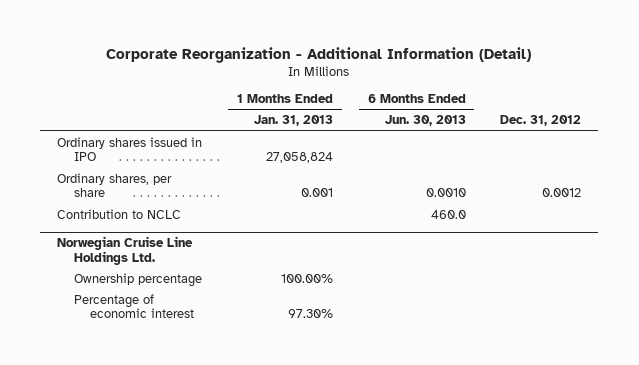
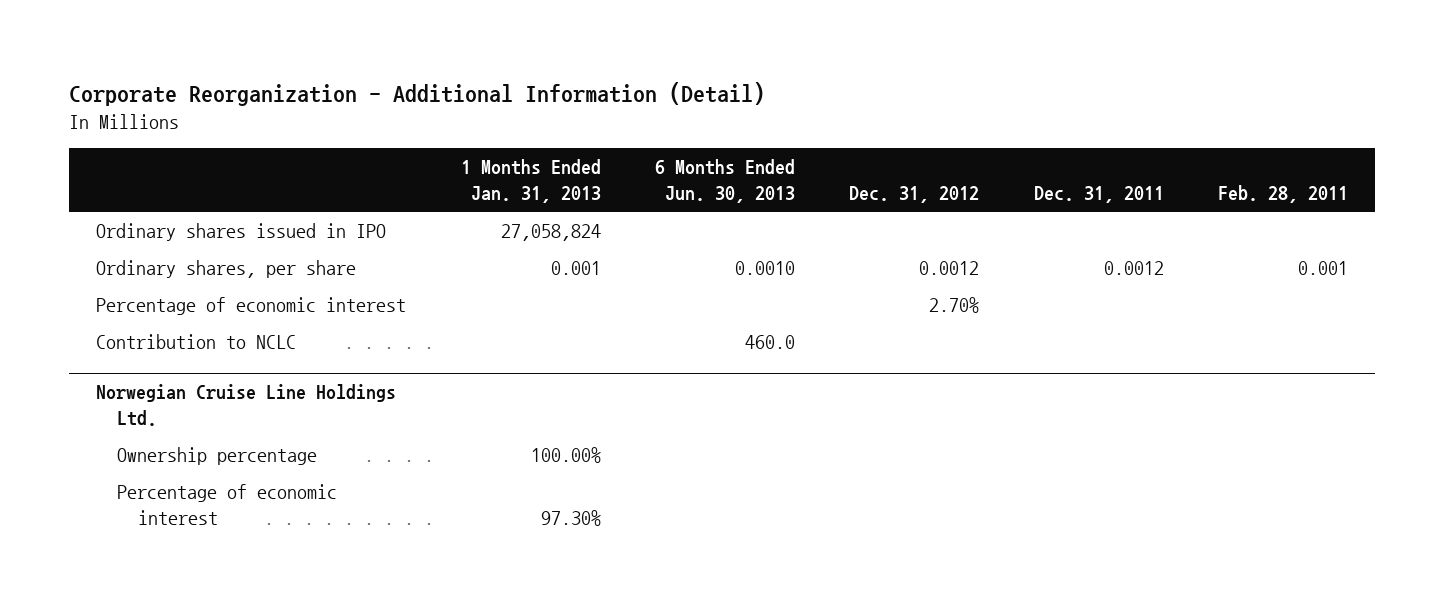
none -> [1033,186,1164,204] Dec. 31, 2011
none -> [1217,185,1348,204] Feb. 28, 2011
none -> [96,296,407,315] Percentage of economic interest

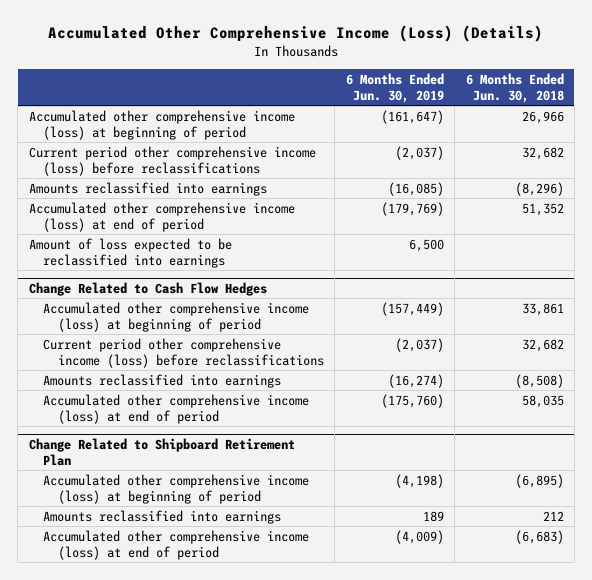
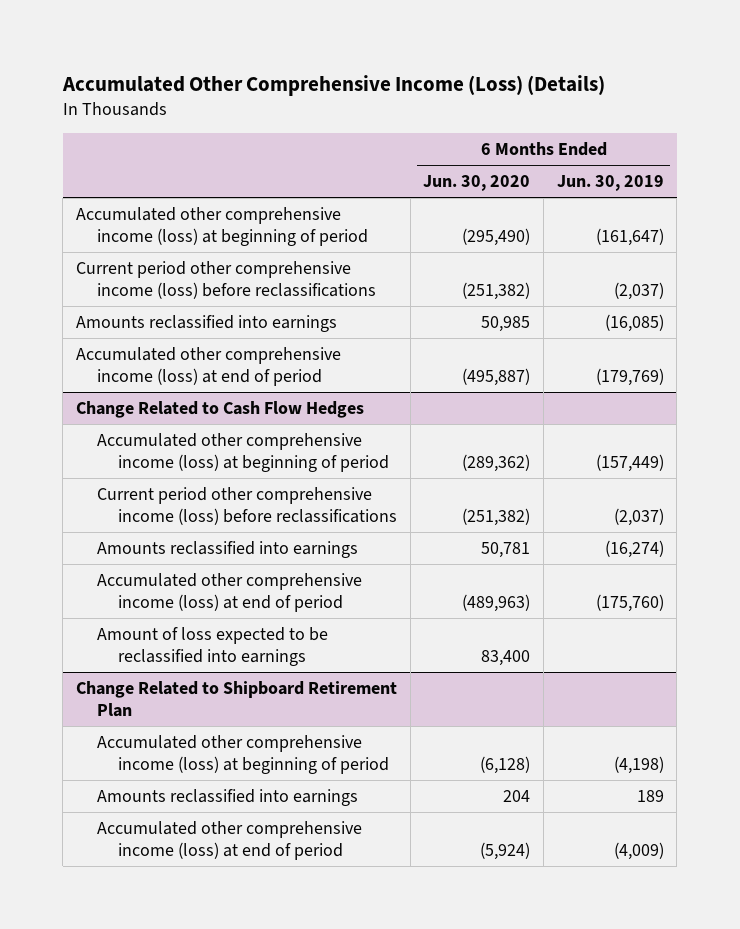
[465,72,564,103] 6 Months Ended Jun. 30, 2018 -> none
none -> [423,175,531,192] Jun. 30, 2020
[28,237,232,268] Amount of loss expected to be reclassified into earnings -> none
none -> [96,626,328,666] Amount of loss expected to be reclassified into earnings

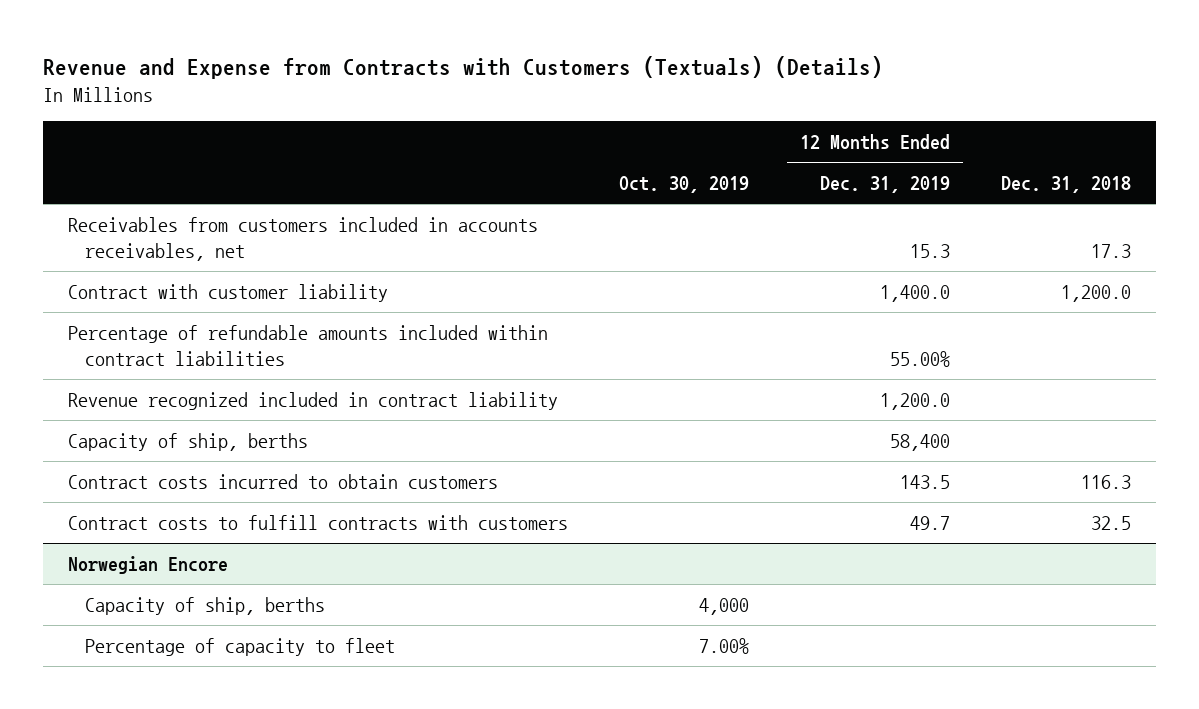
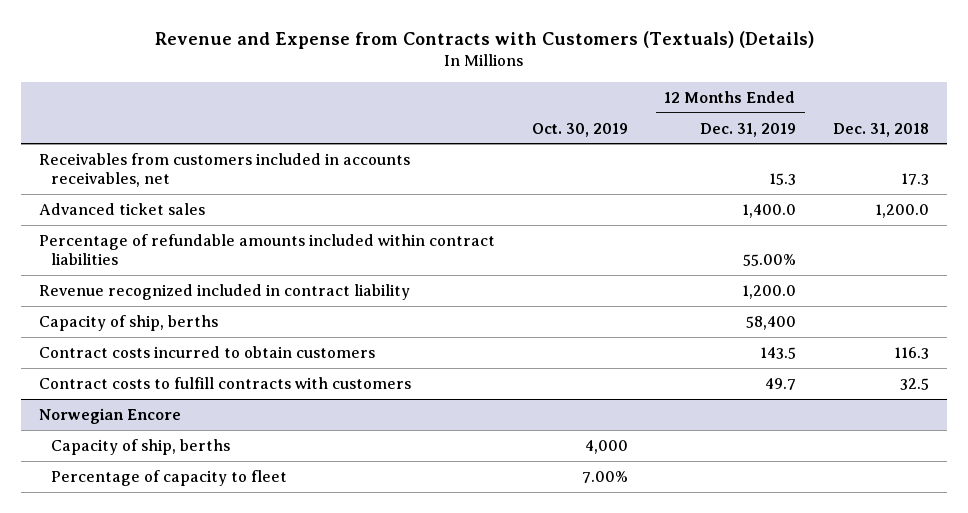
[68,283,389,302] Contract with customer liability -> [39,202,206,215] Advanced ticket sales

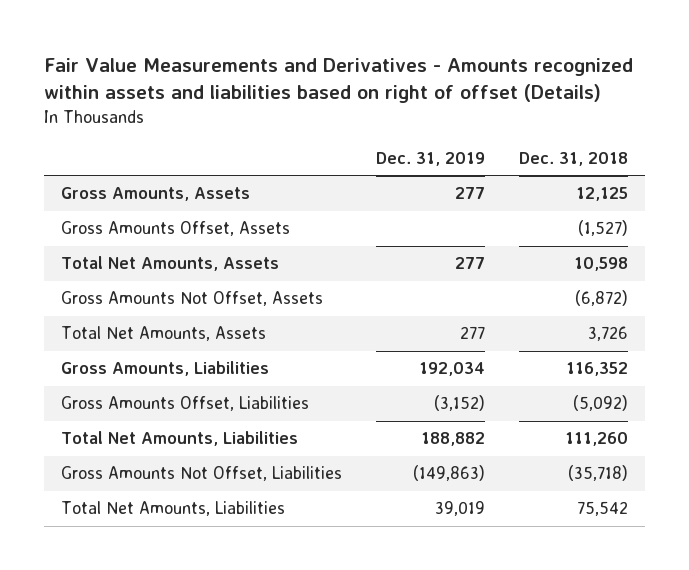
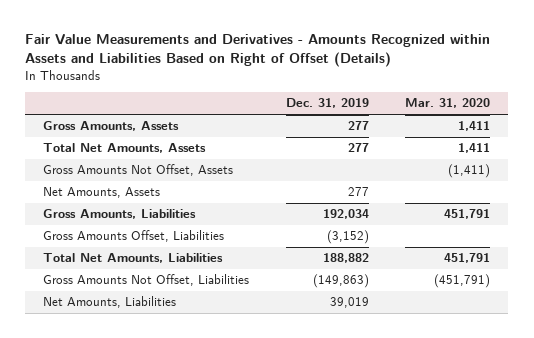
[44,57,634,104] Fair Value Measurements and Derivatives - Amounts recognized within assets and liabilities based on right of offset (Details) -> [25,34,491,68] Fair Value Measurements and Derivatives - Amounts Recognized within Assets and Liabilities Based on Right of Offset (Details)
[518,152,628,167] Dec. 31, 2018 -> none
none -> [405,98,491,109] Mar. 31, 2020
[61,221,291,237] Gross Amounts Offset, Assets -> none
[61,326,267,342] Total Net Amounts, Assets -> [43,187,161,199] Net Amounts, Assets
[61,501,286,517] Total Net Amounts, Liabilities -> [43,296,177,309] Net Amounts, Liabilities

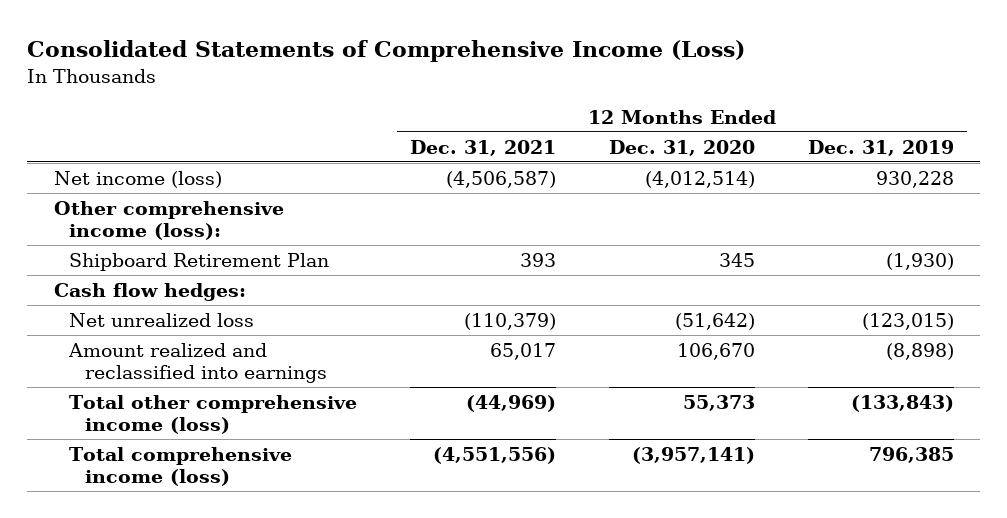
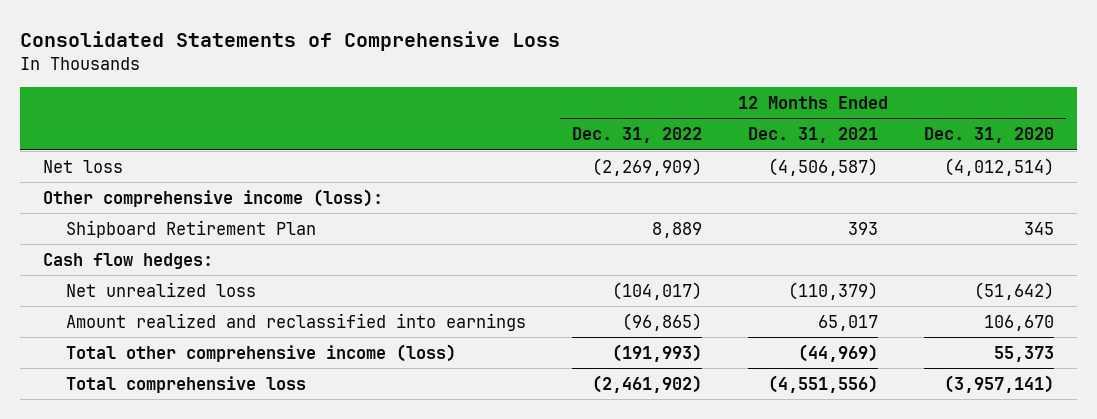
[27,40,746,63] Consolidated Statements of Comprehensive Income (Loss) -> [20,30,561,51] Consolidated Statements of Comprehensive Loss
[807,139,954,156] Dec. 31, 2019 -> none
none -> [571,127,702,144] Dec. 31, 2022
[53,170,222,188] Net income (loss) -> [43,159,124,173] Net loss
[69,446,293,487] Total comprehensive income (loss) -> [65,375,306,393] Total comprehensive loss

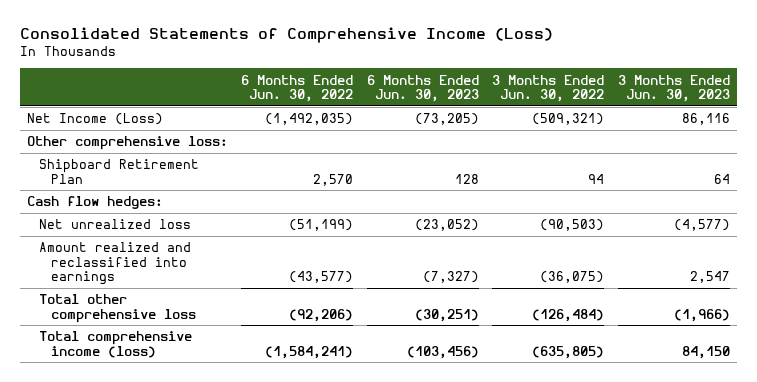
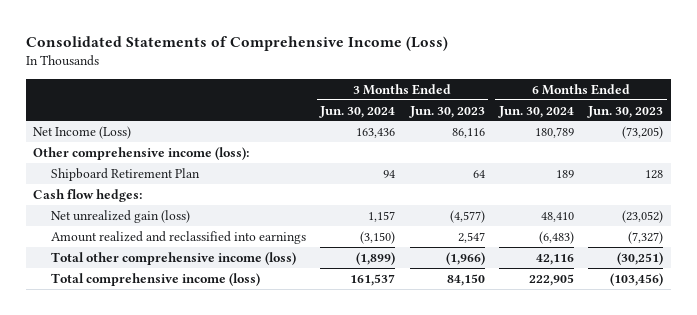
[241,74,354,103] 6 Months Ended Jun. 30, 2022 -> none
[492,74,605,103] 3 Months Ended Jun. 30, 2022 -> none
none -> [319,105,396,118] Jun. 30, 2024
none -> [498,105,575,118] Jun. 30, 2024
[26,136,228,151] Other comprehensive loss: -> [33,146,250,160] Other comprehensive income (loss):
[39,219,192,230] Net unrealized loss -> [50,209,190,223] Net unrealized gain (loss)
[39,294,197,323] Total other comprehensive loss -> [50,251,296,265] Total other comprehensive income (loss)

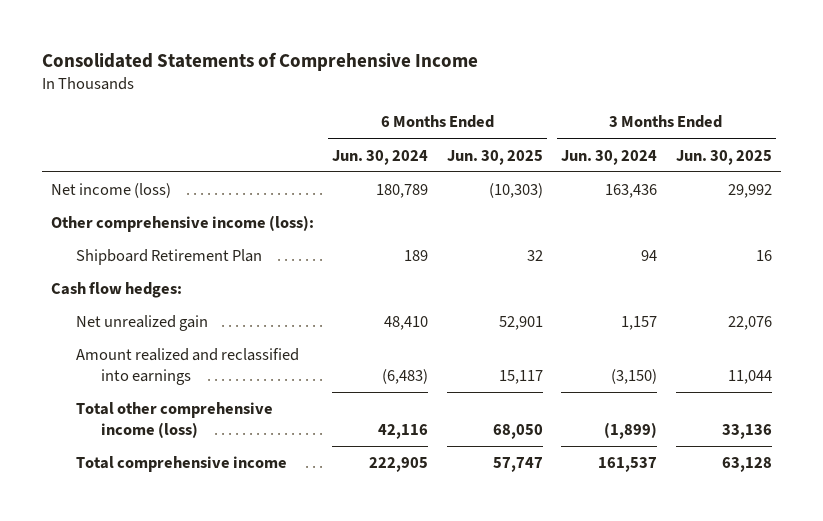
[25,36,448,52] Consolidated Statements of Comprehensive Income (Loss) -> [41,52,478,72] Consolidated Statements of Comprehensive Income
[408,105,485,118] Jun. 30, 2023 -> none
[587,105,664,118] Jun. 30, 2023 -> none
none -> [446,149,543,165] Jun. 30, 2025
none -> [675,149,772,165] Jun. 30, 2025
[33,125,132,139] Net Income (Loss) -> [50,182,171,198] Net income (loss)
[50,209,190,223] Net unrealized gain (loss) -> [75,314,208,331] Net unrealized gain
[50,272,260,286] Total comprehensive income (loss) -> [75,455,287,472] Total comprehensive income

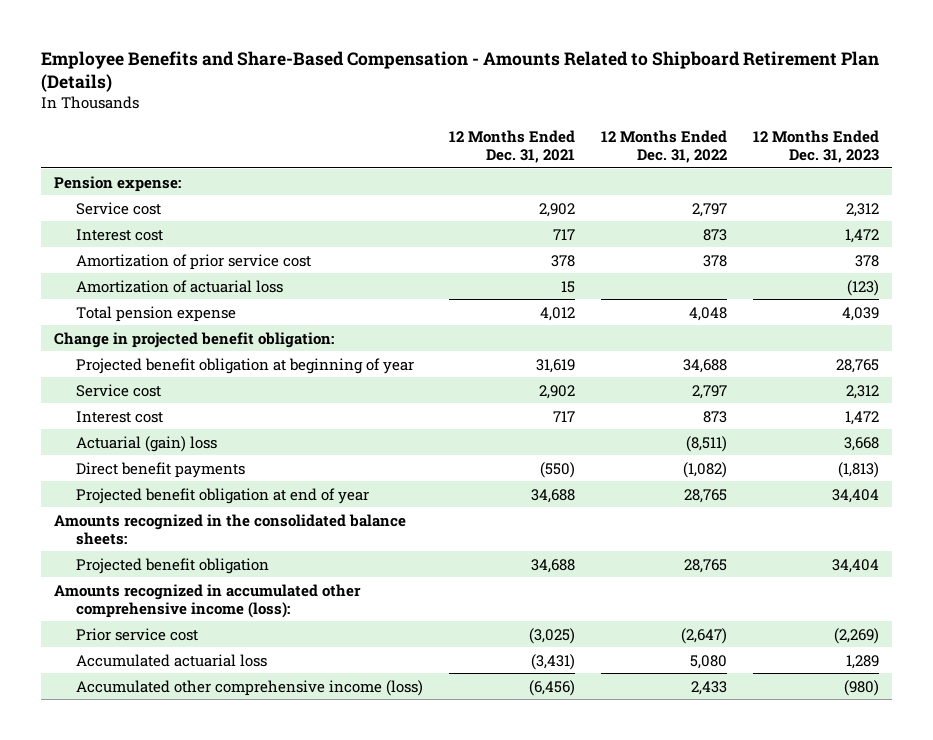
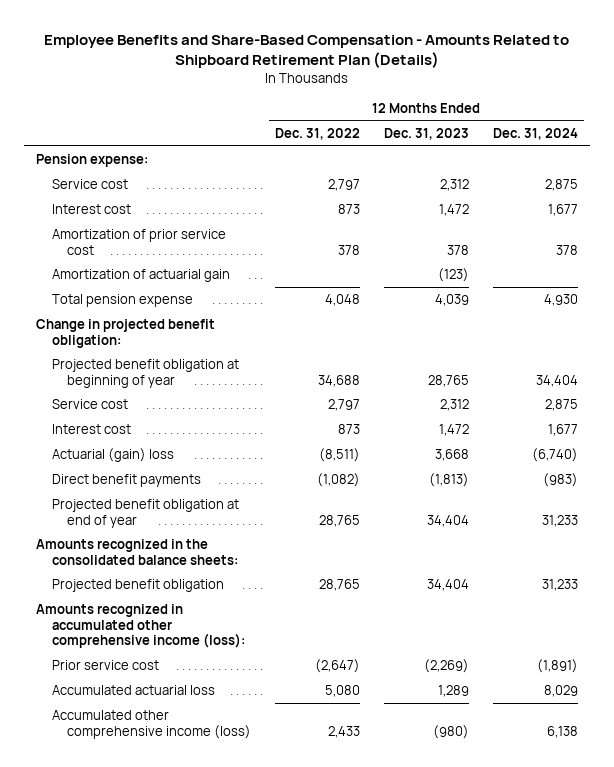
[448,129,575,163] 12 Months Ended Dec. 31, 2021 -> none
none -> [493,128,579,141] Dec. 31, 2024
[75,279,283,293] Amortization of actuarial loss -> [51,269,230,283] Amortization of actuarial gain

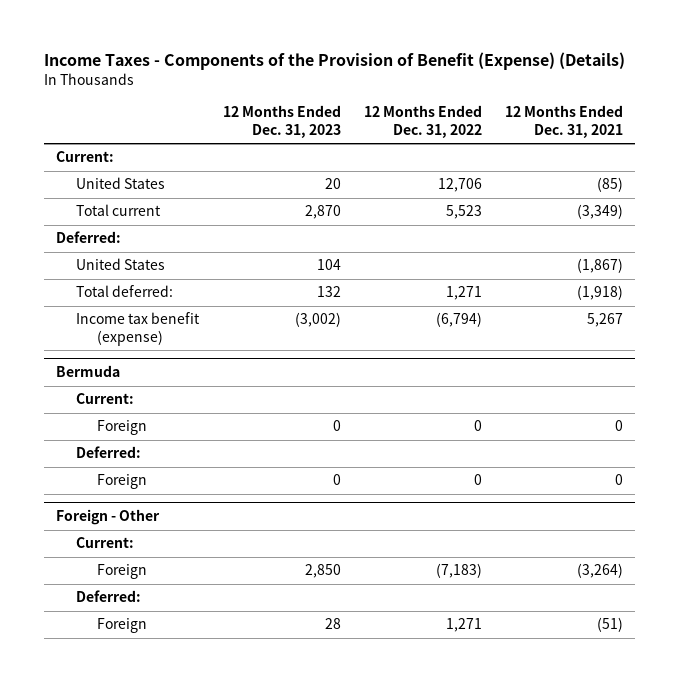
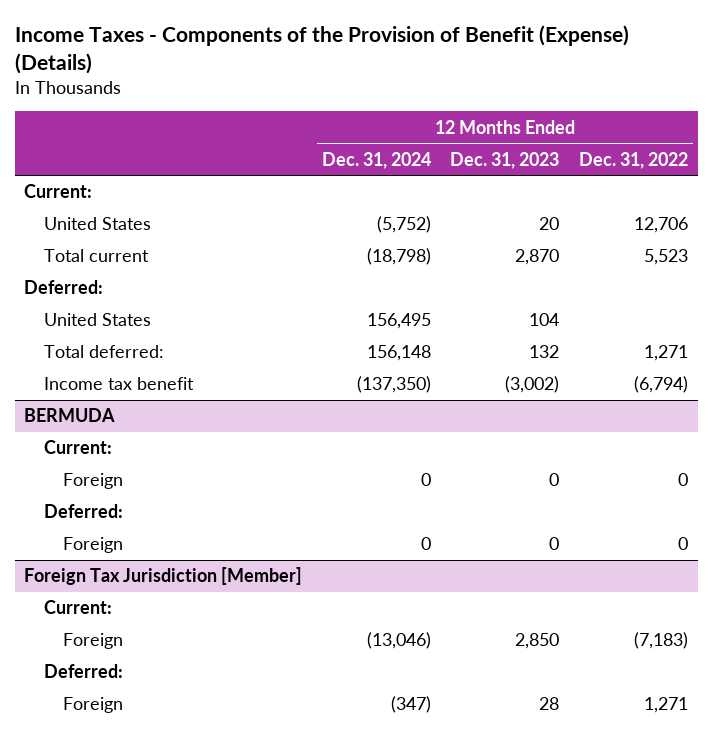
[505,105,624,138] 12 Months Ended Dec. 31, 2021 -> none
none -> [321,151,431,169] Dec. 31, 2024
[76,312,201,347] Income tax benefit (expense) -> [43,377,194,391] Income tax benefit
[55,365,120,378] Bermuda -> [24,408,116,423] BERMUDA
[55,509,160,526] Foreign - Other -> [24,567,303,586] Foreign Tax Jurisdiction [Member]

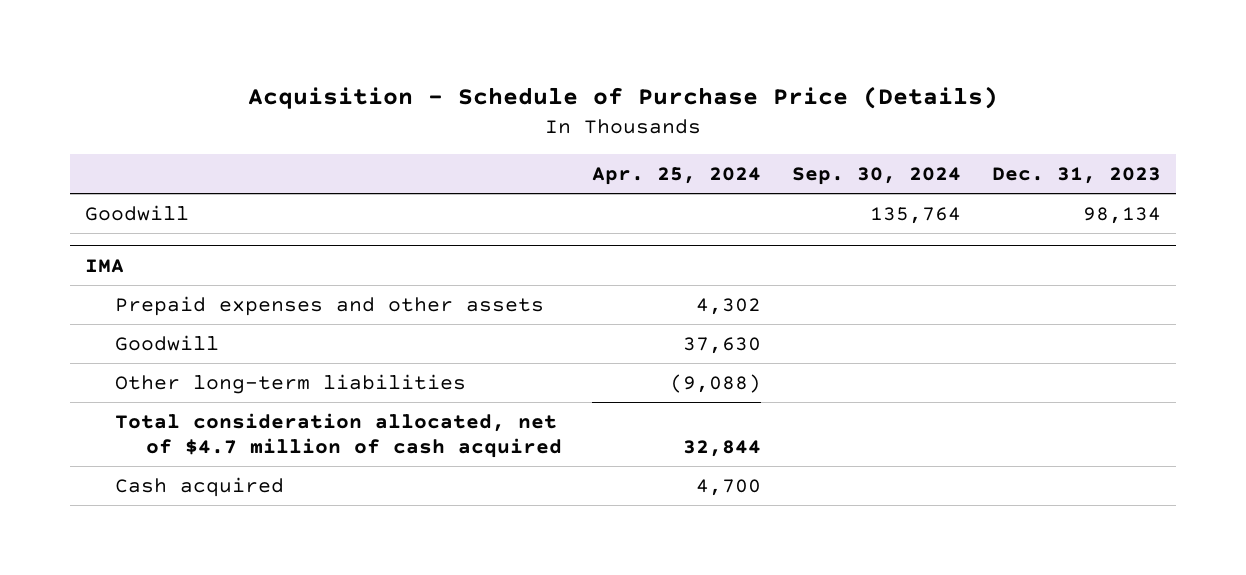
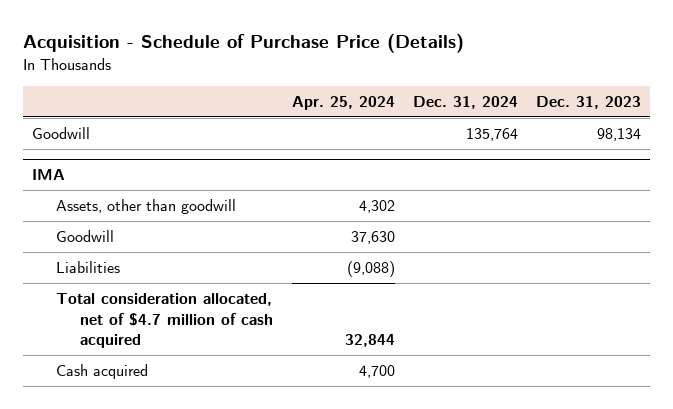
[792,167,962,186] Sep. 30, 2024 -> none
none -> [412,96,518,110] Dec. 31, 2024
[115,295,545,316] Prepaid expenses and other assets -> [56,199,237,215] Assets, other than goodwill
[115,373,467,394] Other long-term liabilities -> [56,261,121,274] Liabilities

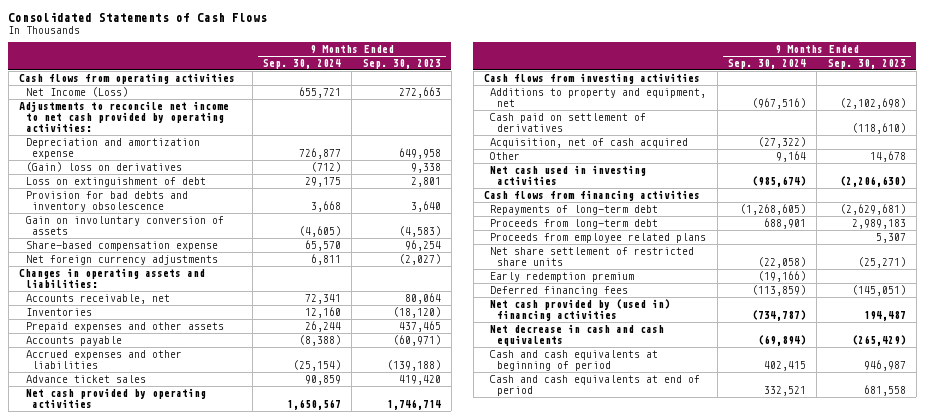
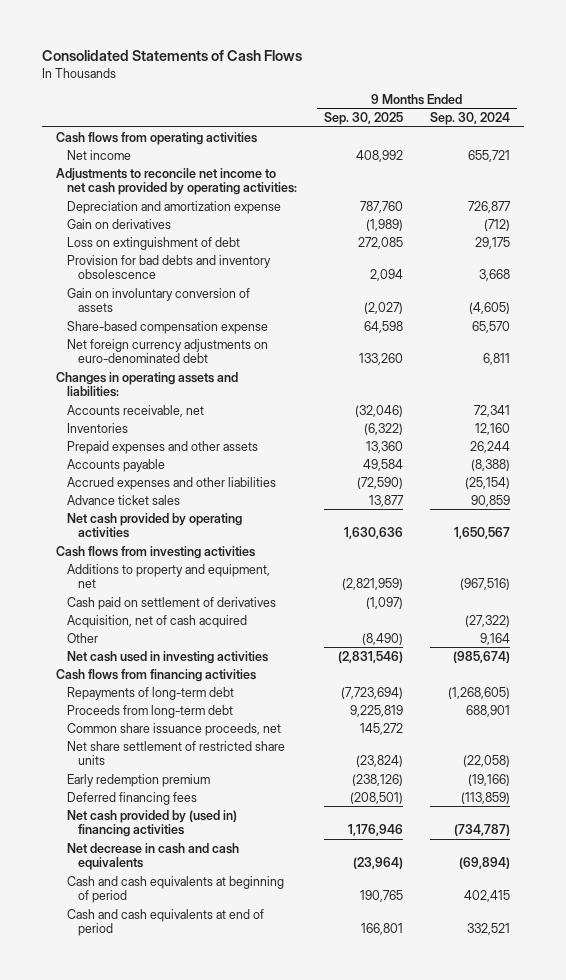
[362,58,441,69] Sep. 30, 2023 -> none
none -> [323,112,403,126] Sep. 30, 2025
[25,86,128,97] Net Income (Loss) -> [66,149,131,160] Net income
[25,161,182,172] (Gain) loss on derivatives -> [66,218,171,229] Gain on derivatives
[25,254,218,265] Net foreign currency adjustments -> [66,338,268,364] Net foreign currency adjustments on euro-denominated debt
[490,232,707,243] Proceeds from employee related plans -> none
none -> [66,722,281,736] Common share issuance proceeds, net

